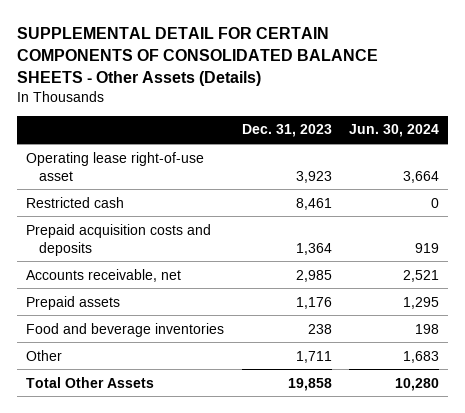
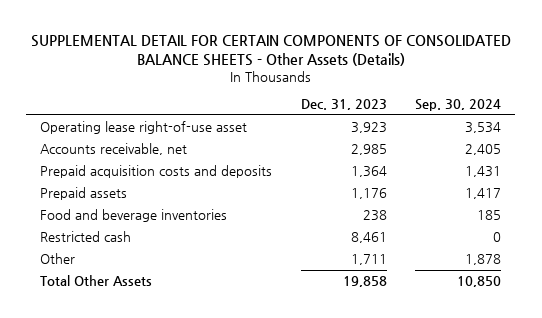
[349,124,440,138] Jun. 30, 2024 -> none
none -> [415,99,502,112] Sep. 30, 2024
[26,223,212,256] Prepaid acquisition costs and deposits -> [40,165,273,179] Prepaid acquisition costs and deposits
[26,196,125,208] Restricted cash -> [40,231,132,243] Restricted cash

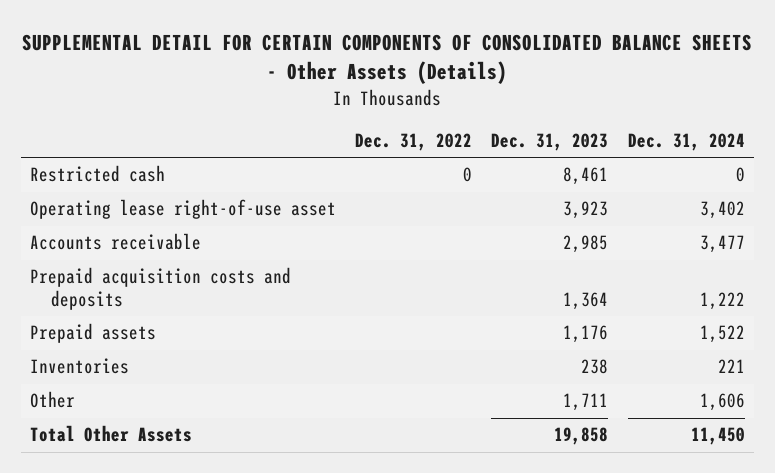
[415,99,502,112] Sep. 30, 2024 -> none
none -> [355,132,473,151] Dec. 31, 2022
none -> [627,132,745,151] Dec. 31, 2024
[40,231,132,243] Restricted cash -> [30,165,166,183] Restricted cash
[40,143,188,156] Accounts receivable, net -> [30,233,202,251] Accounts receivable
[40,209,228,223] Food and beverage inventories -> [30,358,130,375] Inventories

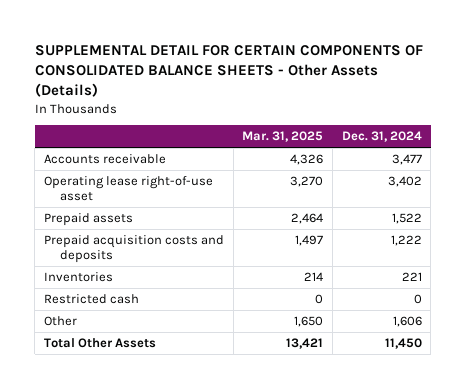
[355,132,473,151] Dec. 31, 2022 -> none
[491,132,609,151] Dec. 31, 2023 -> none
none -> [242,131,324,143] Mar. 31, 2025
[30,199,337,220] Operating lease right-of-use asset -> [44,175,214,202] Operating lease right-of-use asset
[30,267,292,311] Prepaid acquisition costs and deposits -> [44,234,225,264] Prepaid acquisition costs and deposits
[30,165,166,183] Restricted cash -> [44,293,140,304] Restricted cash

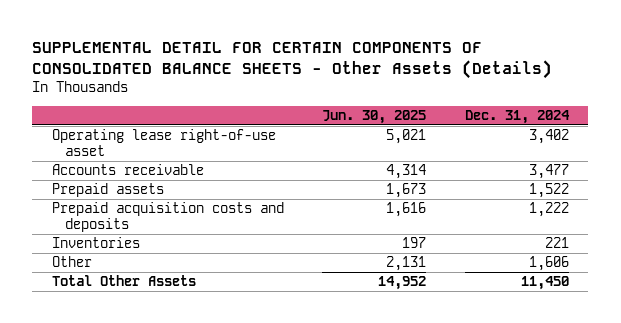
[242,131,324,143] Mar. 31, 2025 -> none
none -> [322,110,427,125] Jun. 30, 2025
[44,153,167,164] Accounts receivable -> [51,164,204,176] Accounts receivable
[44,293,140,304] Restricted cash -> none

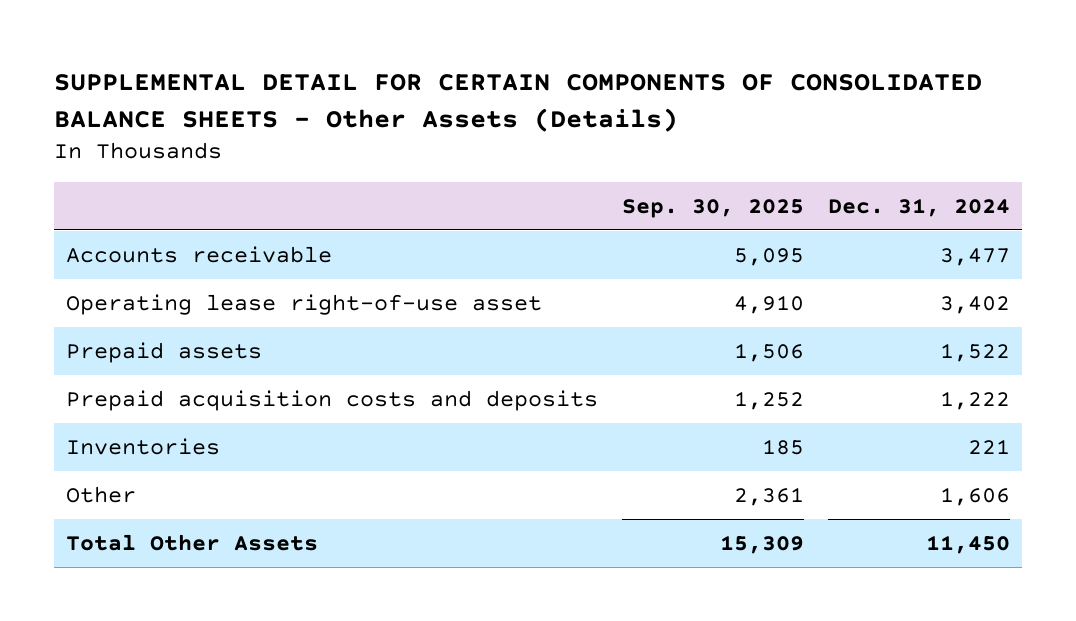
[322,110,427,125] Jun. 30, 2025 -> none
none -> [621,198,804,218] Sep. 30, 2025
[51,129,276,156] Operating lease right-of-use asset -> [65,293,542,315] Operating lease right-of-use asset

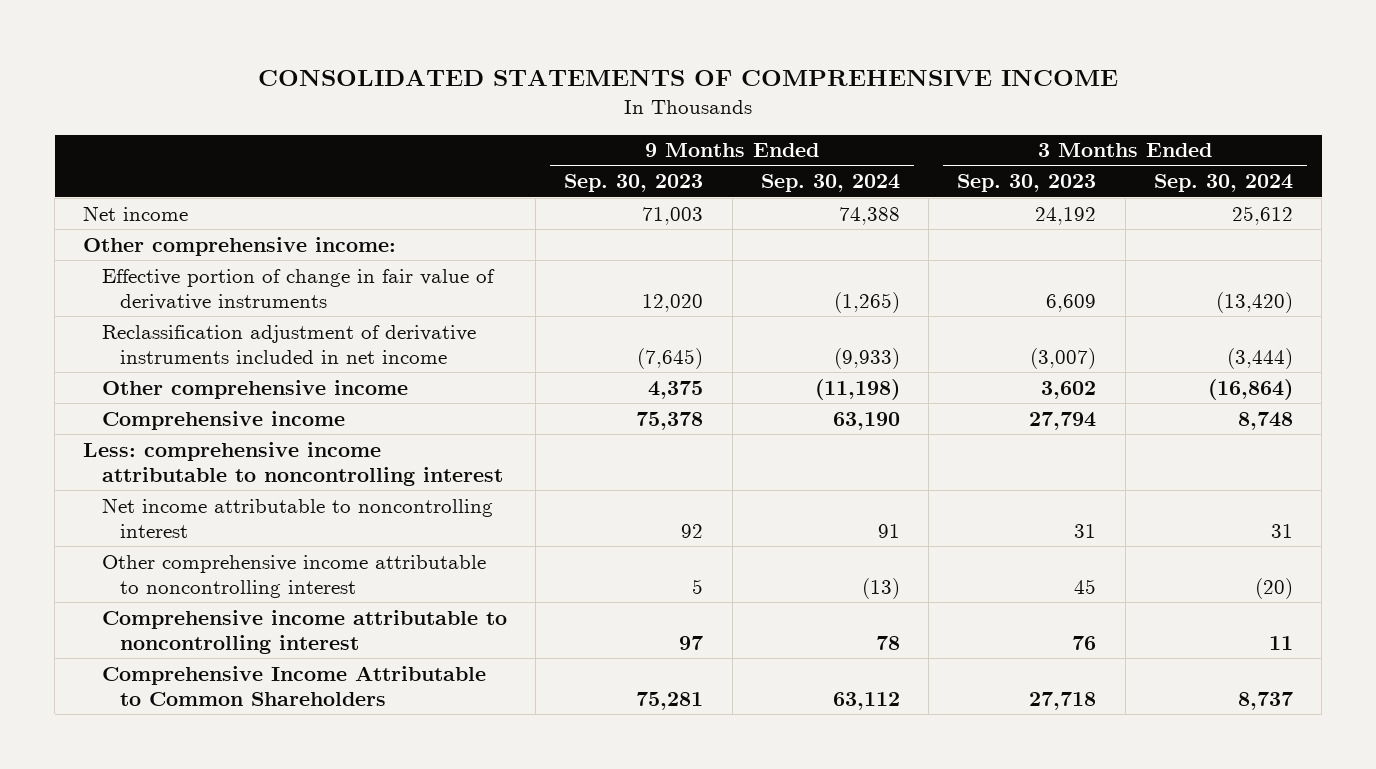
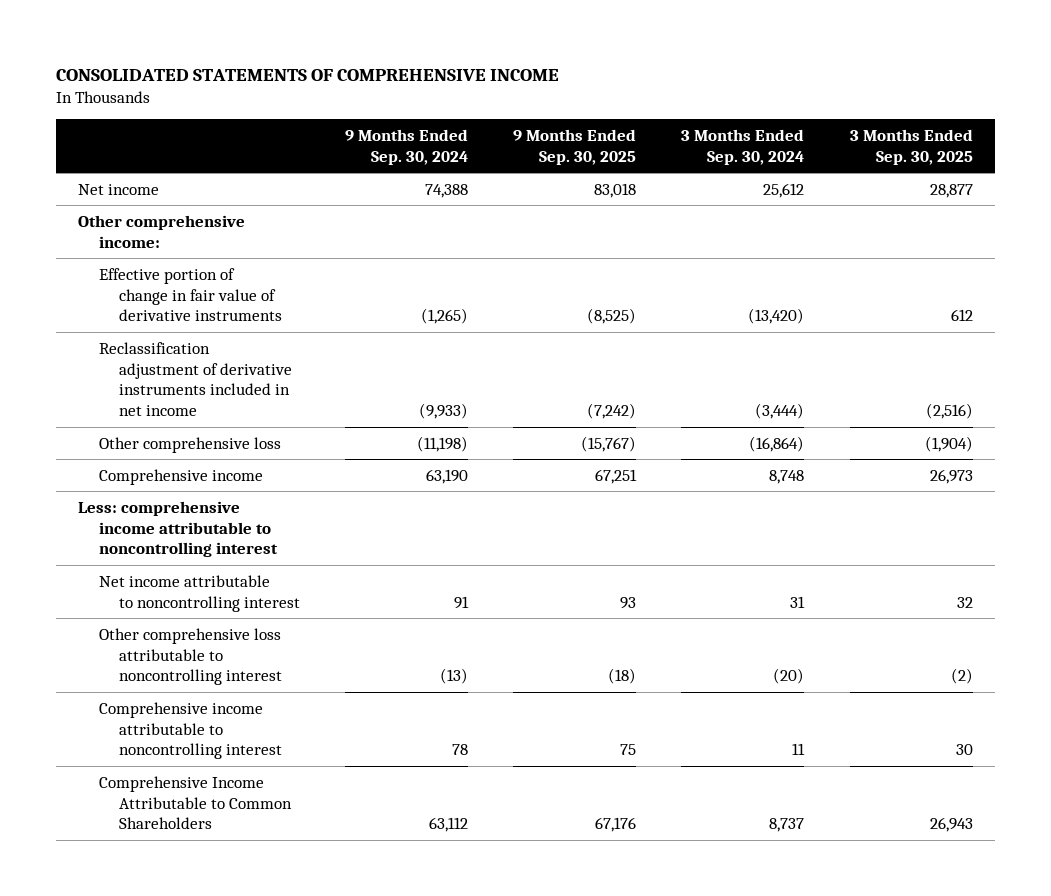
[564,174,704,193] Sep. 30, 2023 -> none
[957,174,1097,193] Sep. 30, 2023 -> none
none -> [513,128,637,165] 9 Months Ended Sep. 30, 2025
none -> [849,128,973,165] 3 Months Ended Sep. 30, 2025
[101,379,408,399] Other comprehensive income -> [98,436,281,453] Other comprehensive loss
[101,554,486,598] Other comprehensive income attributable to noncontrolling interest -> [98,627,283,686] Other comprehensive loss attributable to noncontrolling interest

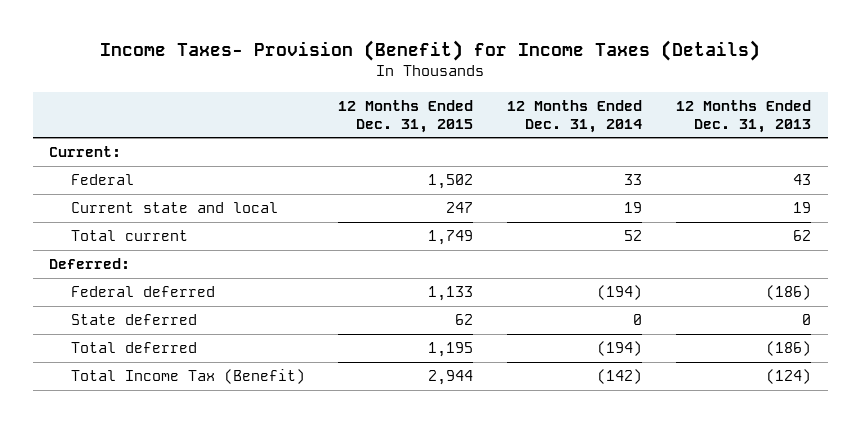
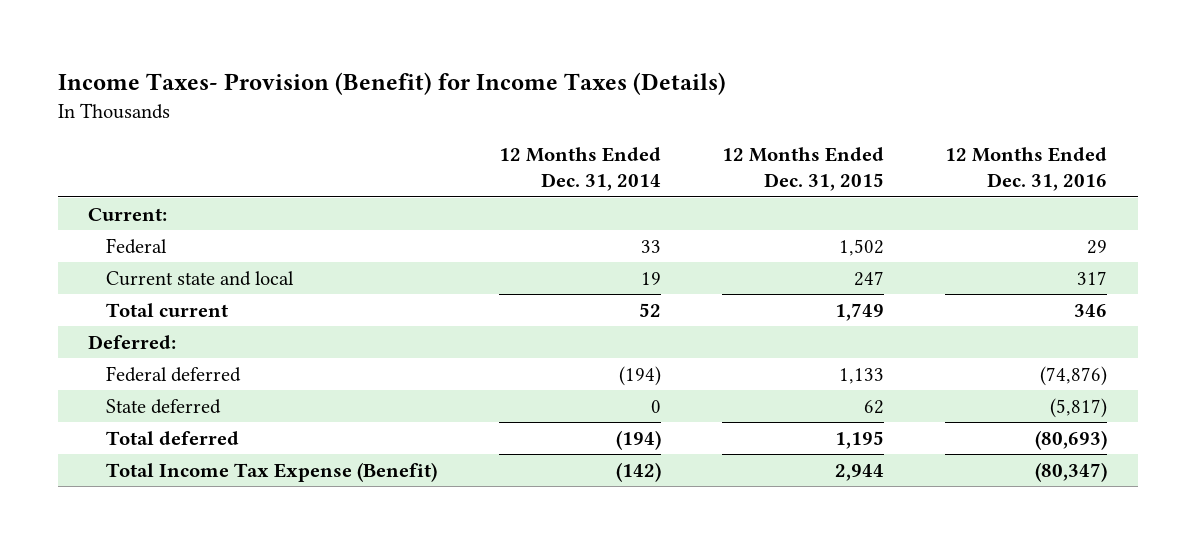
[676,99,812,133] 12 Months Ended Dec. 31, 2013 -> none
none -> [945,147,1108,192] 12 Months Ended Dec. 31, 2016
[70,369,305,385] Total Income Tax (Benefit) -> [106,461,438,482] Total Income Tax Expense (Benefit)

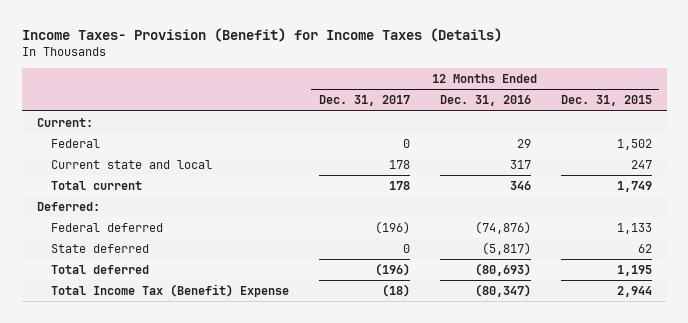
[498,147,661,192] 12 Months Ended Dec. 31, 2014 -> none
none -> [318,95,410,107] Dec. 31, 2017
[106,461,438,482] Total Income Tax Expense (Benefit) -> [50,284,289,298] Total Income Tax (Benefit) Expense

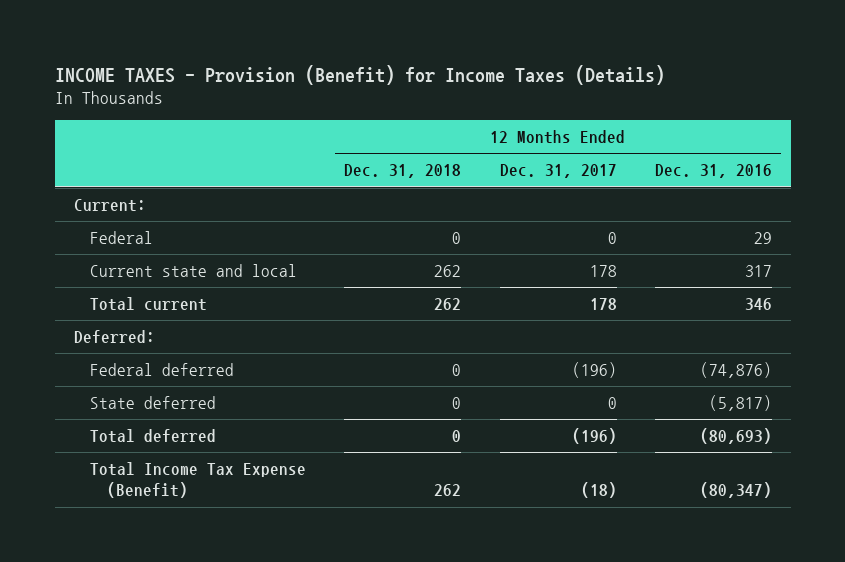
[21,27,502,42] Income Taxes- Provision (Benefit) for Income Taxes (Details) -> [54,64,665,85] INCOME TAXES - Provision (Benefit) for Income Taxes (Details)
[560,95,652,107] Dec. 31, 2015 -> none
none -> [344,164,462,179] Dec. 31, 2018
[50,284,289,298] Total Income Tax (Benefit) Expense -> [90,461,307,499] Total Income Tax Expense (Benefit)

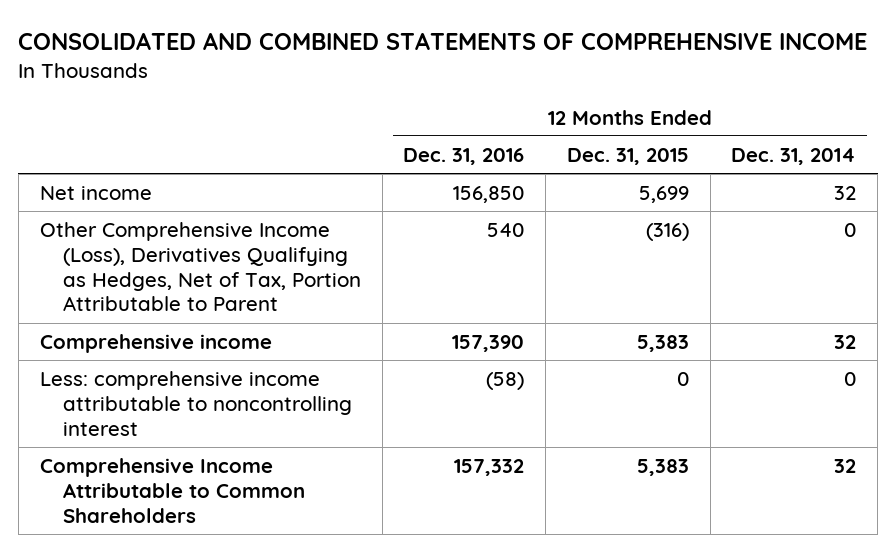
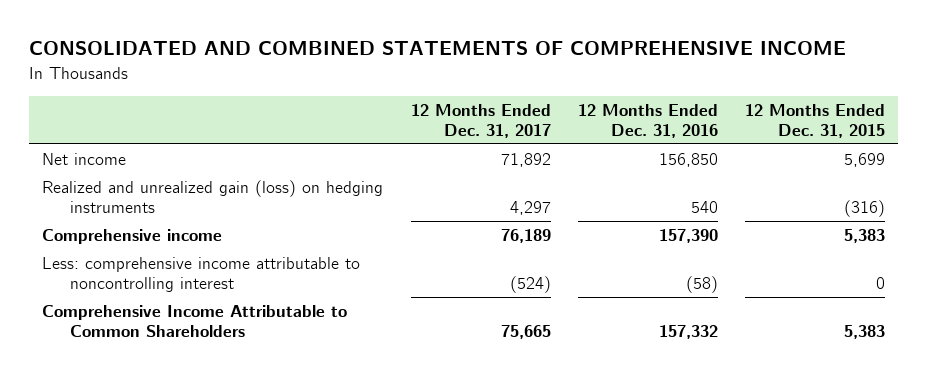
[731,147,857,165] Dec. 31, 2014 -> none
none -> [410,103,551,138] 12 Months Ended Dec. 31, 2017
[39,222,362,312] Other Comprehensive Income (Loss), Derivatives Qualifying as Hedges, Net of Tax, Portion Attributable to Parent -> [42,179,384,213] Realized and unrealized gain (loss) on hedging instruments

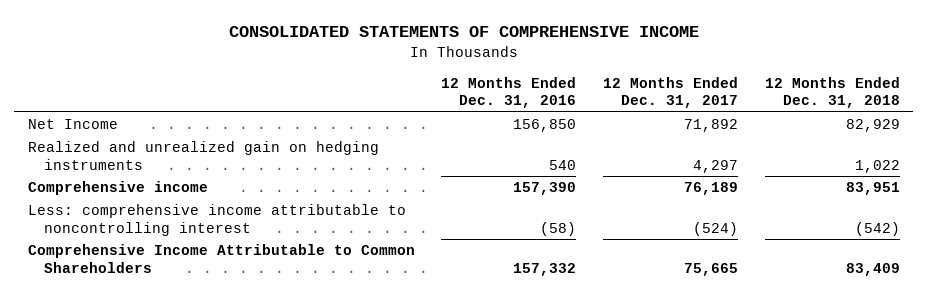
[28,41,846,56] CONSOLIDATED AND COMBINED STATEMENTS OF COMPREHENSIVE INCOME -> [228,26,699,38] CONSOLIDATED STATEMENTS OF COMPREHENSIVE INCOME
[744,103,885,138] 12 Months Ended Dec. 31, 2015 -> none
none -> [764,76,900,109] 12 Months Ended Dec. 31, 2018
[42,152,127,165] Net income -> [27,119,118,130] Net Income
[42,179,384,213] Realized and unrealized gain (loss) on hedging instruments -> [27,141,379,170] Realized and unrealized gain on hedging instruments

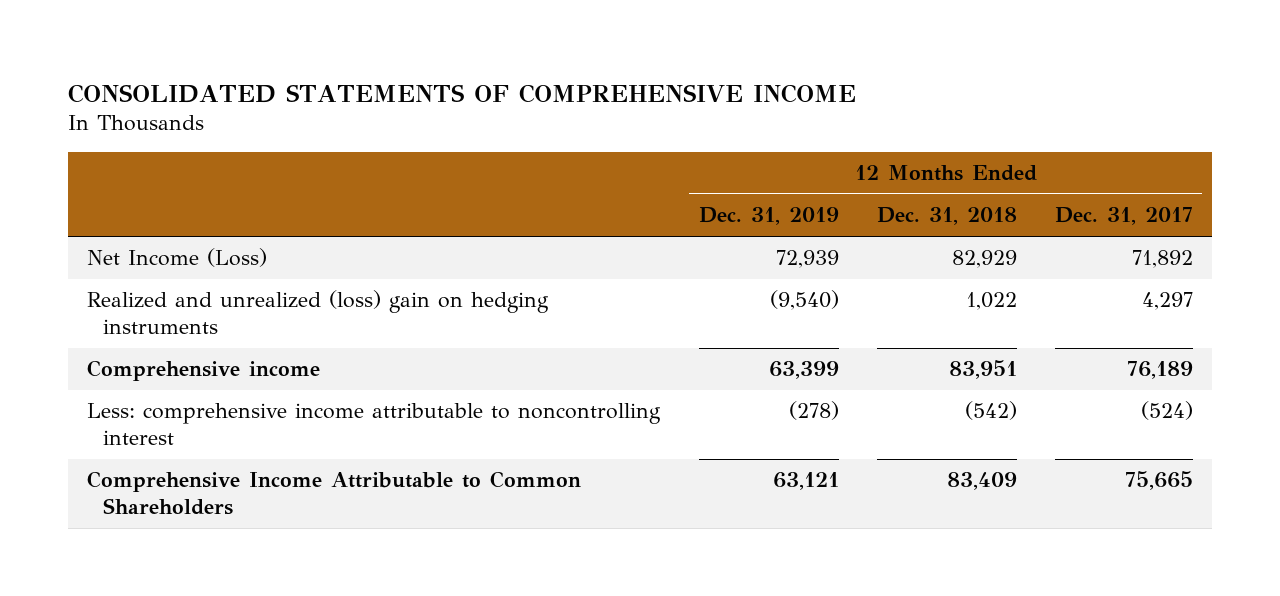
[441,76,577,109] 12 Months Ended Dec. 31, 2016 -> none
none -> [698,207,839,226] Dec. 31, 2019
[27,119,118,130] Net Income -> [87,248,268,268] Net Income (Loss)
[27,141,379,170] Realized and unrealized gain on hedging instruments -> [87,290,550,335] Realized and unrealized (loss) gain on hedging instruments

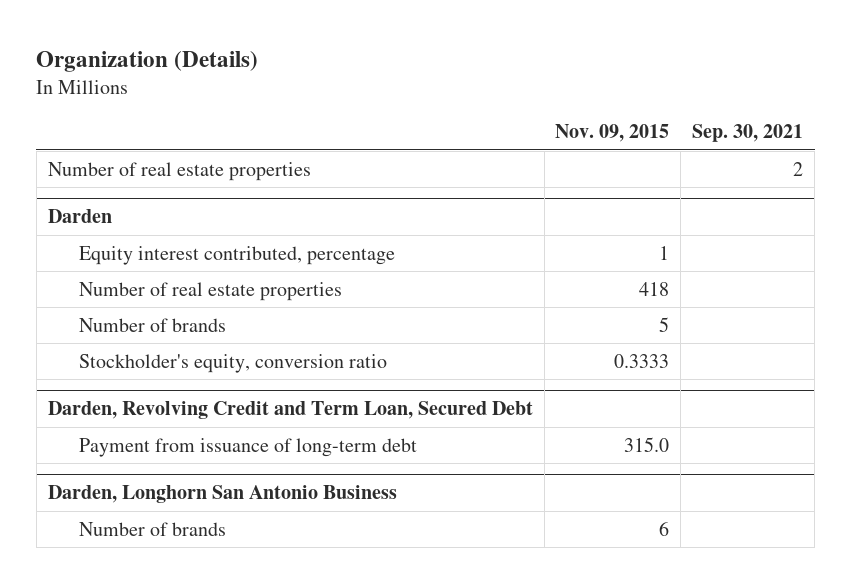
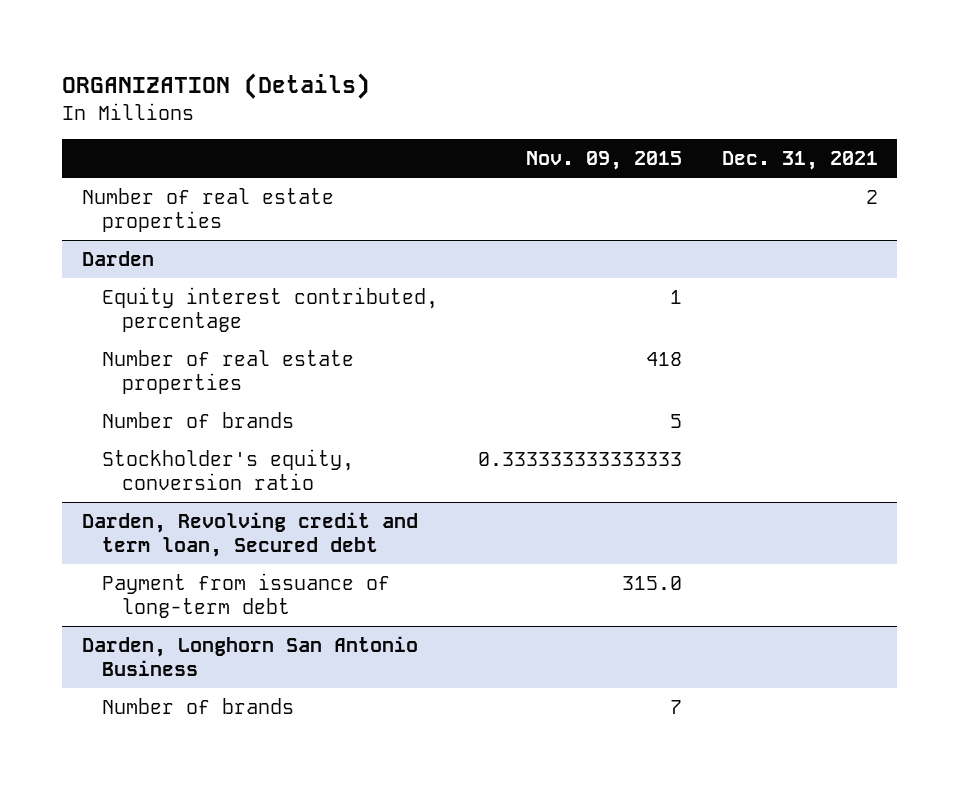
[36,50,259,72] Organization (Details) -> [62,72,371,99] ORGANIZATION (Details)
[692,124,804,143] Sep. 30, 2021 -> none
none -> [721,151,878,171] Dec. 31, 2021
[614,353,670,368] 0.3333 -> [477,451,682,466] 0.333333333333333
[47,401,533,420] Darden, Revolving Credit and Term Loan, Secured Debt -> [82,511,419,557] Darden, Revolving credit and term loan, Secured debt
[659,520,670,536] 6 -> [669,699,682,714] 7

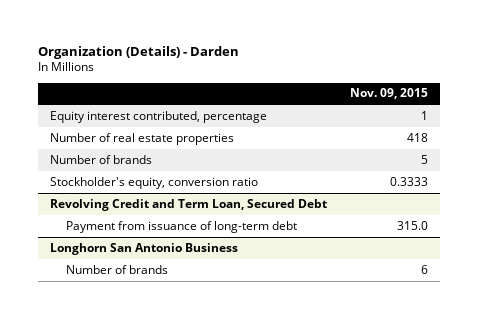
[62,72,371,99] ORGANIZATION (Details) -> [37,45,239,59] Organization (Details) - Darden
[721,151,878,171] Dec. 31, 2021 -> none
[82,187,335,232] Number of real estate properties -> none
[82,250,155,266] Darden -> none
[477,451,682,466] 0.333333333333333 -> [390,176,429,186] 0.3333
[82,511,419,557] Darden, Revolving credit and term loan, Secured debt -> [49,198,327,211] Revolving Credit and Term Loan, Secured Debt
[82,635,419,676] Darden, Longhorn San Antonio Business -> [49,242,238,255] Longhorn San Antonio Business
[669,699,682,714] 7 -> [421,264,429,274] 6

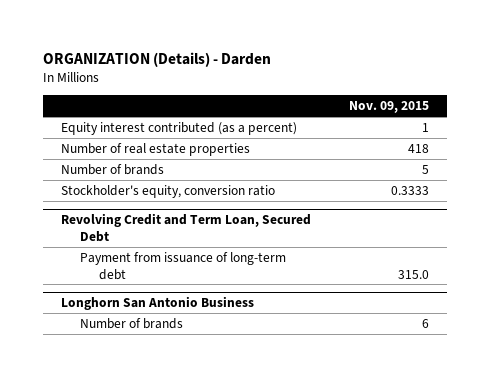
[37,45,239,59] Organization (Details) - Darden -> [42,51,271,67] ORGANIZATION (Details) - Darden
[49,110,267,123] Equity interest contributed, percentage -> [61,121,298,135] Equity interest contributed (as a percent)

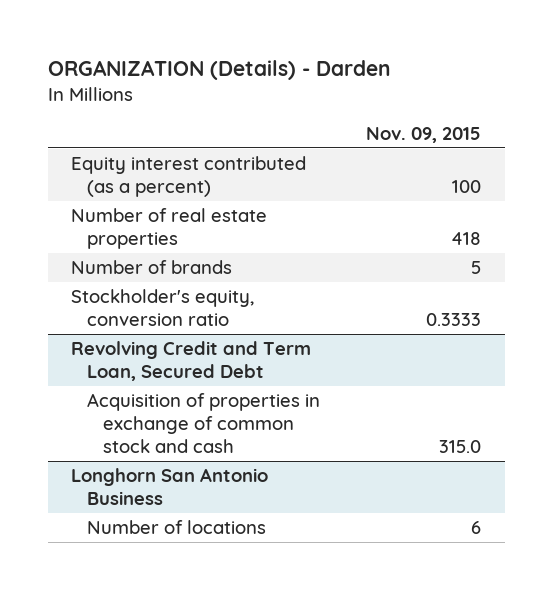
[421,122,429,132] 1 -> [452,180,482,194] 100
[80,251,287,280] Payment from issuance of long-term debt -> [86,393,320,454] Acquisition of properties in exchange of common stock and cash
[80,317,184,329] Number of brands -> [86,520,266,535] Number of locations

